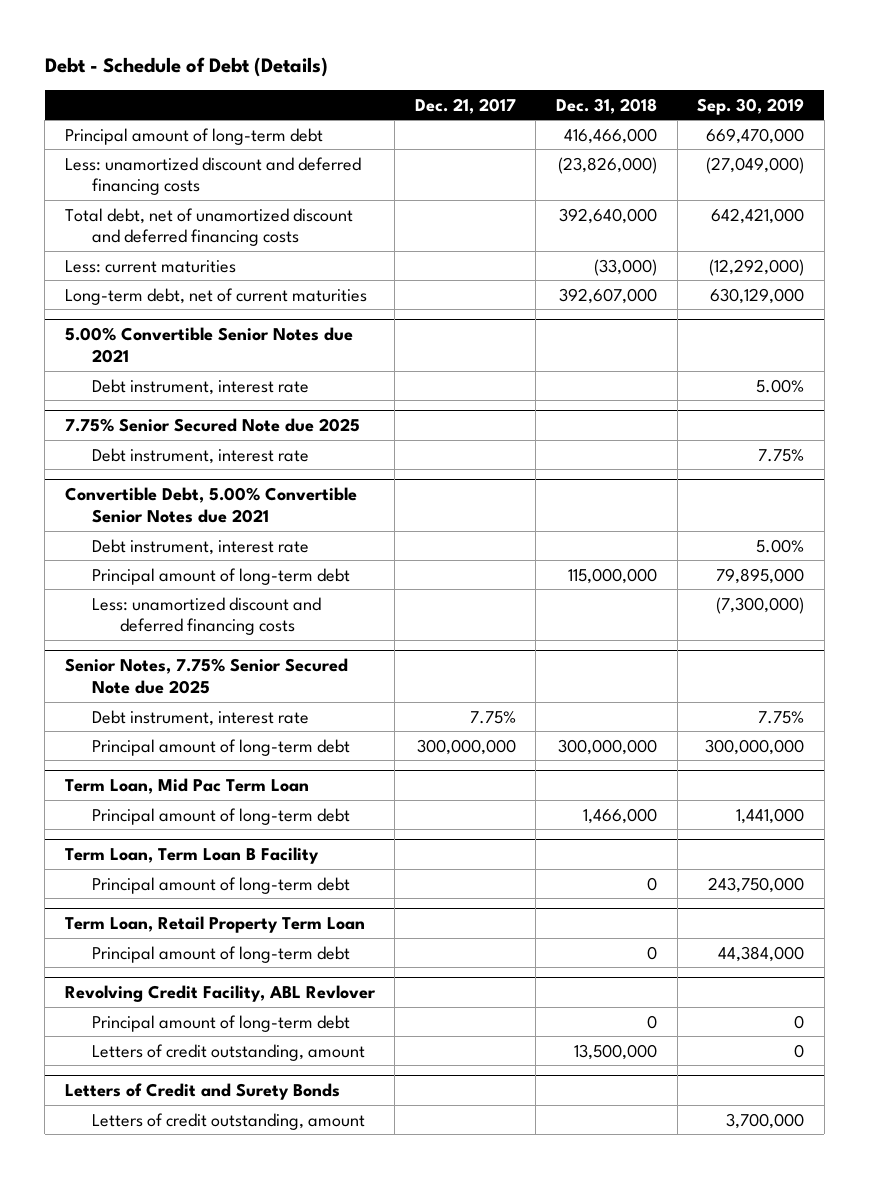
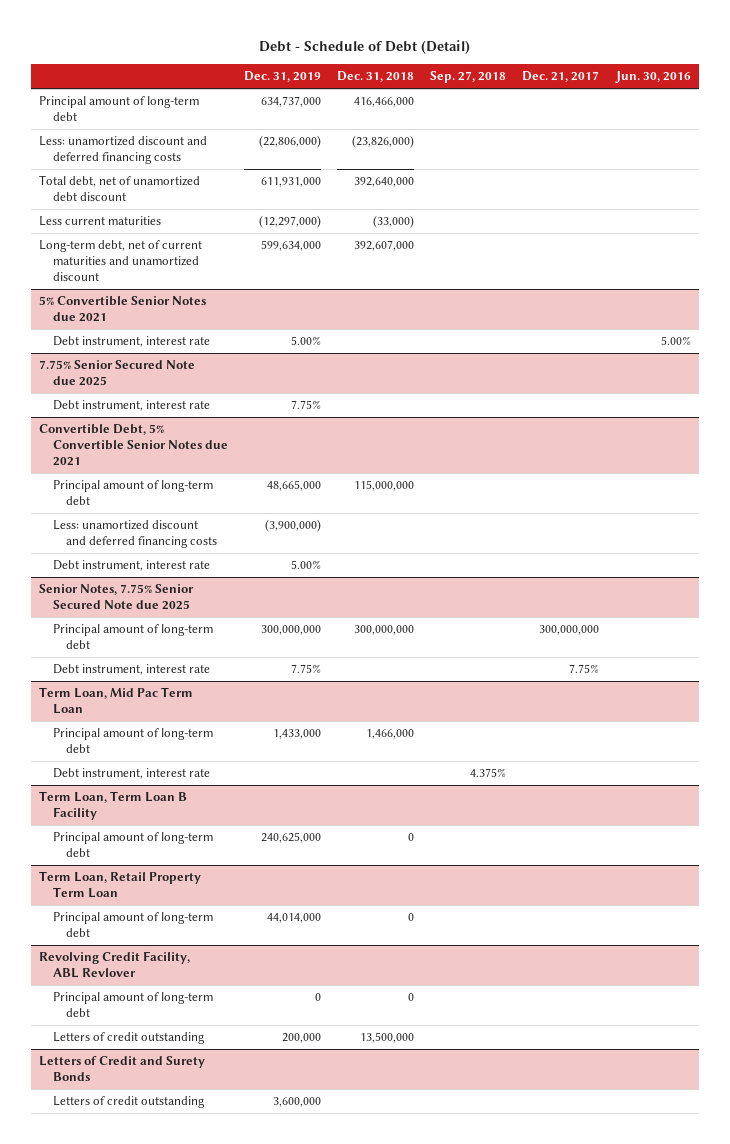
[44,57,328,78] Debt - Schedule of Debt (Details) -> [258,40,470,55] Debt - Schedule of Debt (Detail)
[697,97,805,115] Sep. 30, 2019 -> none
none -> [243,71,321,83] Dec. 31, 2019
none -> [430,71,507,84] Sep. 27, 2018
none -> [614,71,691,84] Jun. 30, 2016
[64,207,353,247] Total debt, net of unamortized discount and deferred financing costs -> [39,175,201,201] Total debt, net of unamortized debt discount
[64,259,236,273] Less: current maturities -> [39,216,162,227] Less current maturities
[64,287,367,305] Long-term debt, net of current maturities -> [39,240,203,281] Long-term debt, net of current maturities and unamortized discount
[64,327,353,363] 5.00% Convertible Senior Notes due 2021 -> [39,296,207,322] 5% Convertible Senior Notes due 2021
[92,538,310,555] Debt instrument, interest rate -> none
[64,487,357,523] Convertible Debt, 5.00% Convertible Senior Notes due 2021 -> [39,424,228,466] Convertible Debt, 5% Convertible Senior Notes due 2021
none -> [52,560,210,572] Debt instrument, interest rate
[92,709,310,726] Debt instrument, interest rate -> [52,664,210,676] Debt instrument, interest rate
none -> [52,768,210,780] Debt instrument, interest rate
[92,1043,366,1061] Letters of credit outstanding, amount -> [52,1032,205,1045] Letters of credit outstanding
[92,1112,366,1130] Letters of credit outstanding, amount -> [52,1096,205,1109] Letters of credit outstanding

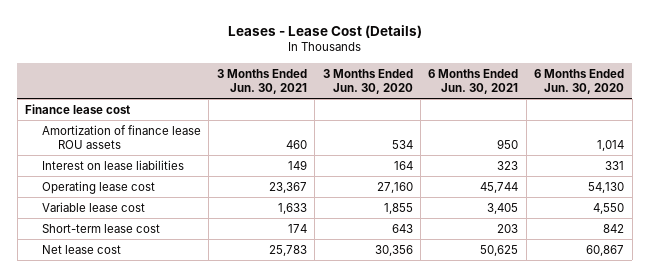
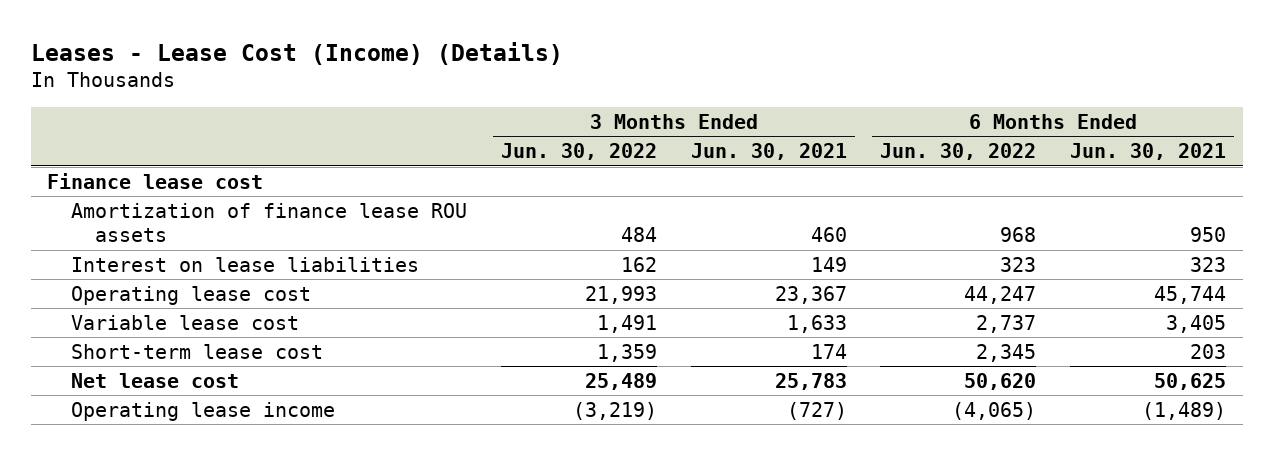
[227,24,422,38] Leases - Lease Cost (Details) -> [30,41,563,65] Leases - Lease Cost (Income) (Details)
[322,69,413,94] 3 Months Ended Jun. 30, 2020 -> none
[534,69,625,94] 6 Months Ended Jun. 30, 2020 -> none
none -> [500,143,657,161] Jun. 30, 2022
none -> [880,143,1037,161] Jun. 30, 2022
none -> [71,401,336,421] Operating lease income

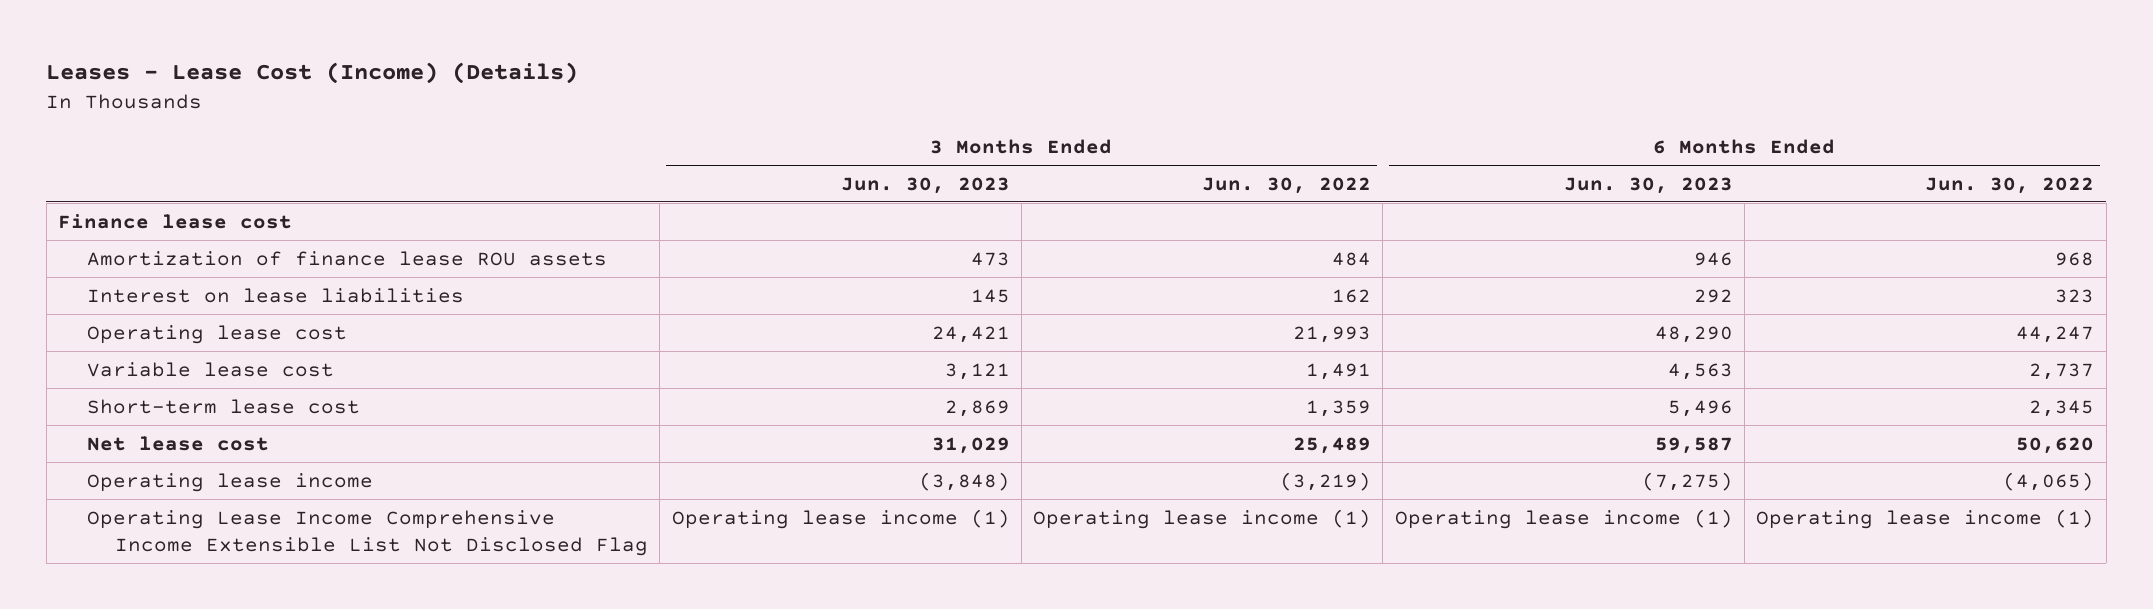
[690,143,847,161] Jun. 30, 2021 -> none
[1070,143,1227,161] Jun. 30, 2021 -> none
none -> [840,176,1010,194] Jun. 30, 2023
none -> [1563,176,1733,194] Jun. 30, 2023
none -> [86,509,649,556] Operating Lease Income Comprehensive Income Extensible List Not Disclosed Flag

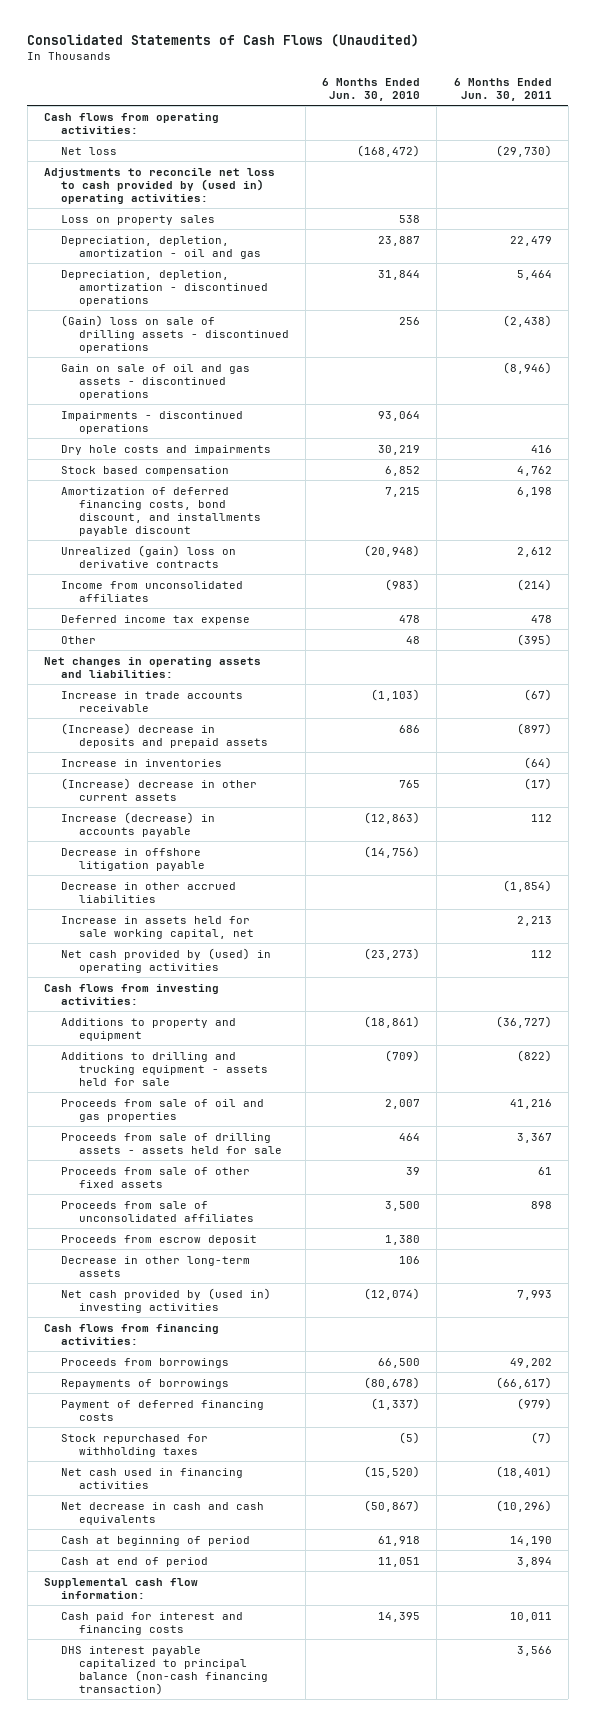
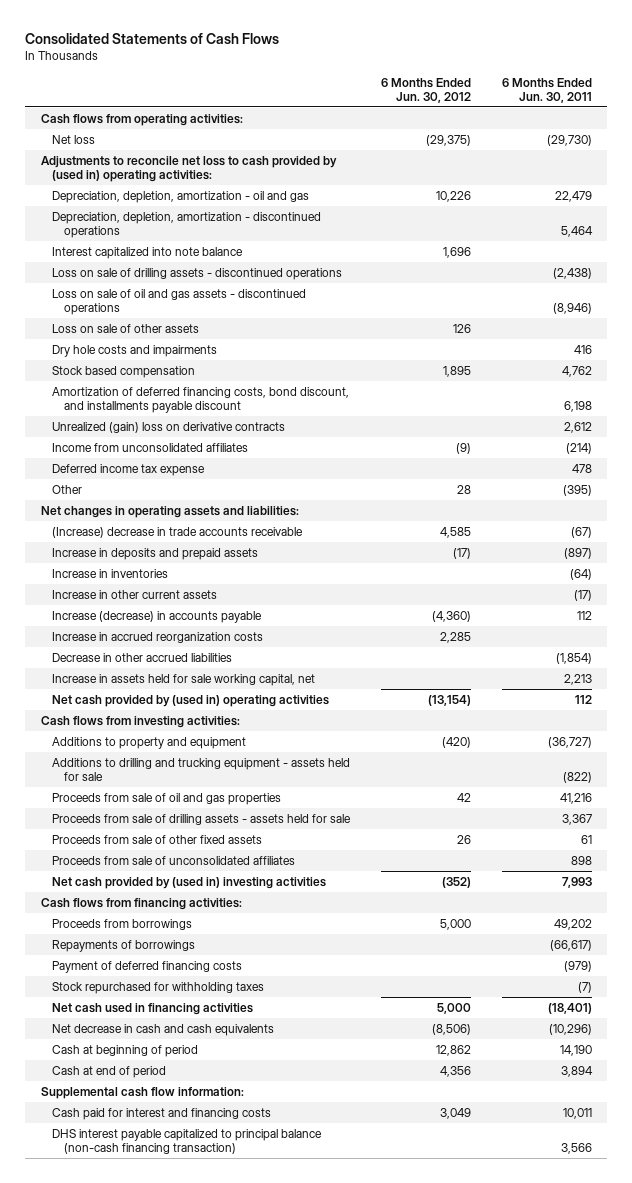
[27,33,420,47] Consolidated Statements of Cash Flows (Unaudited) -> [25,32,280,44] Consolidated Statements of Cash Flows
[322,77,421,101] 6 Months Ended Jun. 30, 2010 -> none
none -> [380,77,471,103] 6 Months Ended Jun. 30, 2012
[61,214,216,225] Loss on property sales -> none
[61,410,244,434] Impairments - discontinued operations -> none
none -> [52,246,244,259] Interest capitalized into note balance
[61,314,289,353] (Gain) loss on sale of drilling assets - discontinued operations -> [52,267,343,280] Loss on sale of drilling assets - discontinued operations
[61,363,251,400] Gain on sale of oil and gas assets - discontinued operations -> [52,288,307,315] Loss on sale of oil and gas assets - discontinued operations
none -> [52,323,200,333] Loss on sale of other assets
[61,690,244,712] Increase in trade accounts receivable -> [52,526,304,538] (Increase) decrease in trade accounts receivable
[61,722,268,748] (Increase) decrease in deposits and prepaid assets -> [52,547,259,560] Increase in deposits and prepaid assets
[61,777,258,801] (Increase) decrease in other current assets -> [52,589,218,599] Increase in other current assets
[61,847,205,871] Decrease in offshore litigation payable -> none
none -> [52,631,264,643] Increase in accrued reorganization costs
[61,947,272,973] Net cash provided by (used) in operating activities -> [52,694,330,707] Net cash provided by (used in) operating activities
[61,1234,258,1245] Proceeds from escrow deposit -> none
[61,1255,251,1277] Decrease in other long-term assets -> none

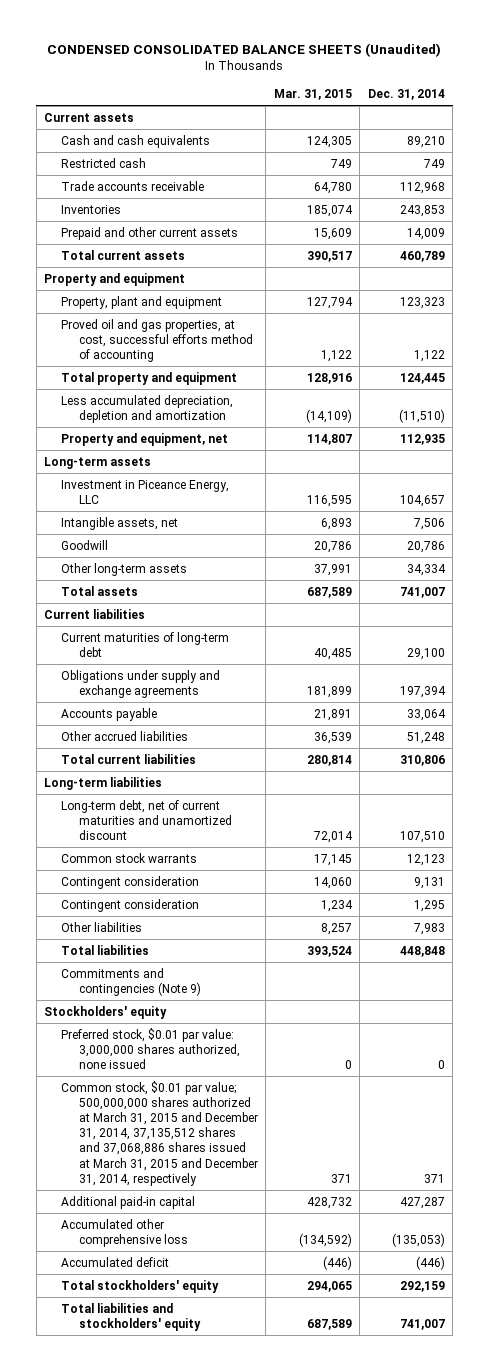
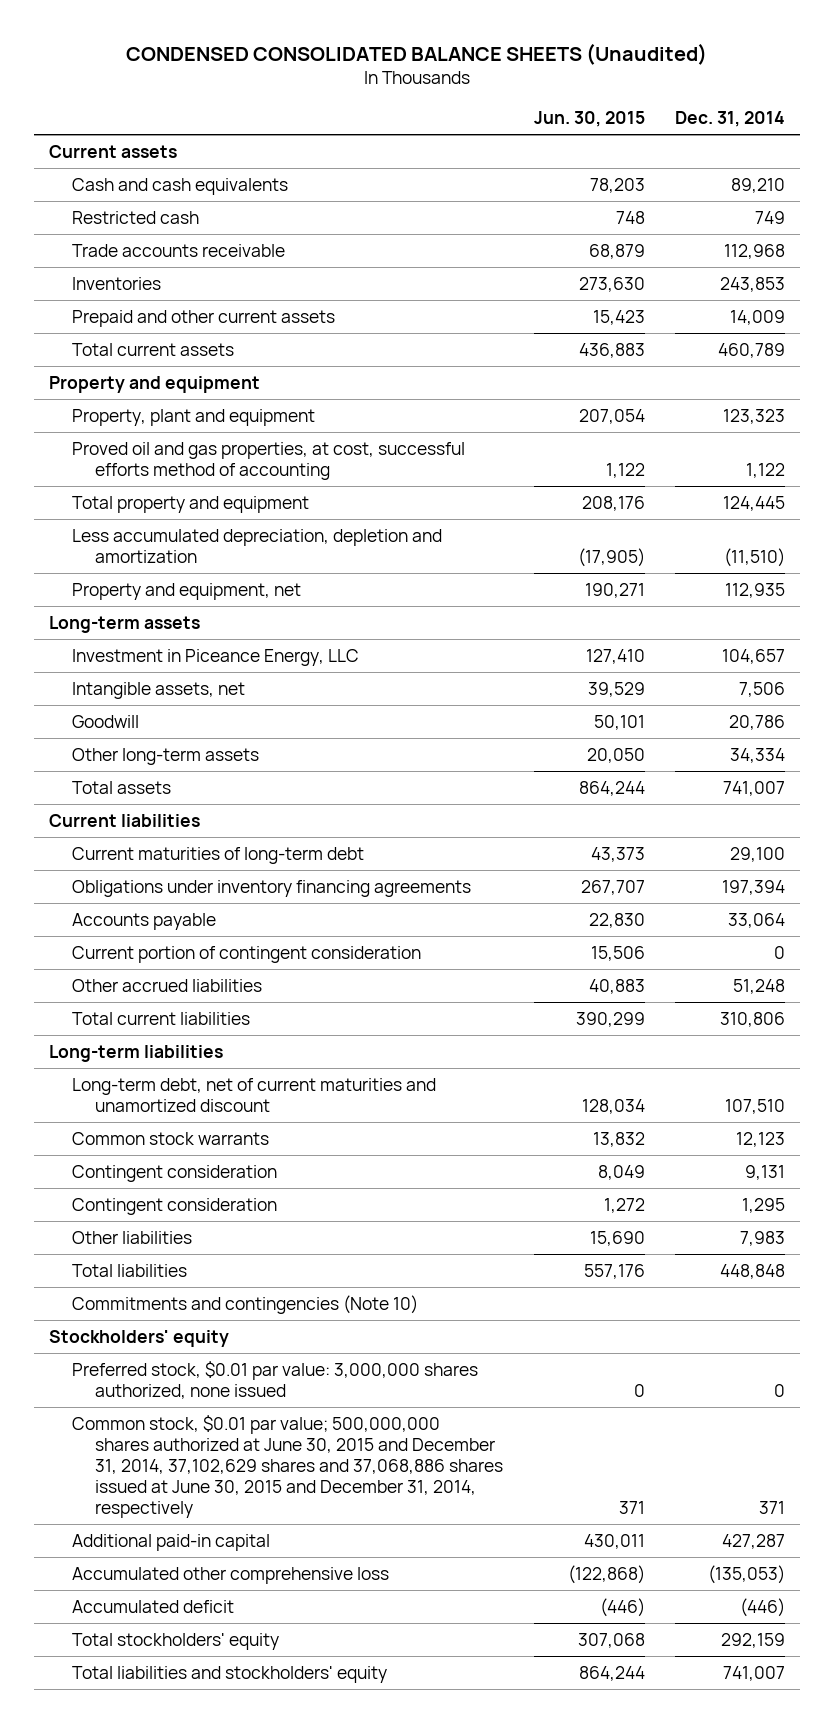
[273,88,352,100] Mar. 31, 2015 -> none
none -> [533,111,645,128] Jun. 30, 2015
[61,669,221,698] Obligations under supply and exchange agreements -> [72,879,472,897] Obligations under inventory financing agreements
none -> [72,945,422,963] Current portion of contingent consideration
[61,967,201,996] Commitments and contingencies (Note 9) -> [72,1294,419,1314] Commitments and contingencies (Note 10)
[61,1080,258,1186] Common stock, $0.01 par value; 500,000,000 shares authorized at March 31, 2015 and December 31, 2014, 37,135,512 shares and 37,068,886 shares issued at March 31, 2015 and December 31, 2014, respectively -> [72,1414,504,1518] Common stock, $0.01 par value; 500,000,000 shares authorized at June 30, 2015 and December 31, 2014, 37,102,629 shares and 37,068,886 shares issued at June 30, 2015 and December 31, 2014, respectively

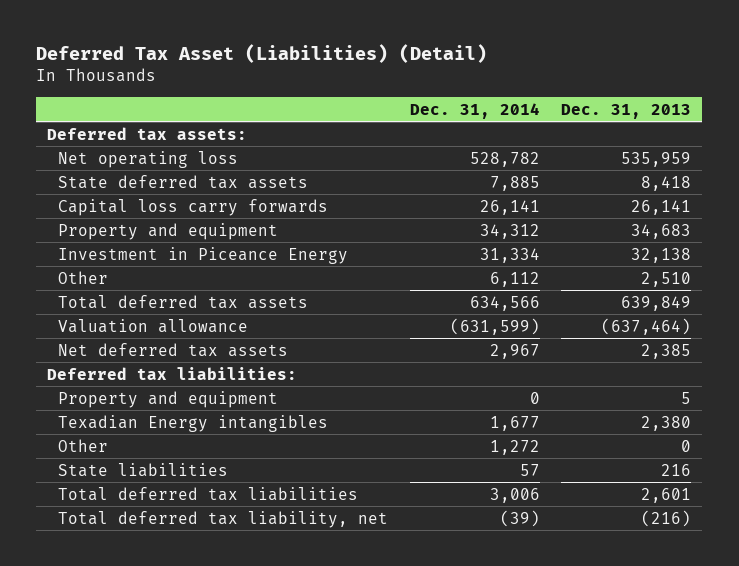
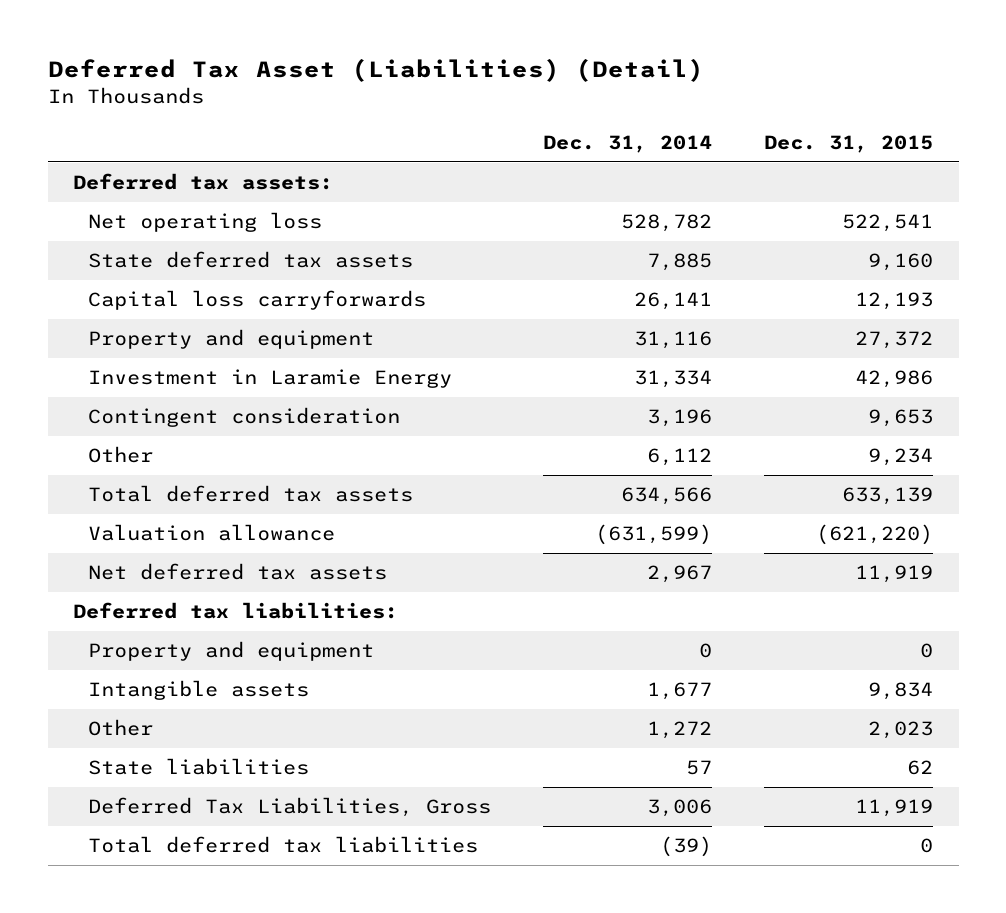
[561,103,692,119] Dec. 31, 2013 -> none
none -> [763,134,933,153] Dec. 31, 2015
[58,198,329,216] Capital loss carry forwards -> [88,290,427,311] Capital loss carryforwards
[479,223,540,239] 34,312 -> [633,331,712,350] 31,116
[58,246,349,264] Investment in Piceance Energy -> [88,369,453,389] Investment in Laramie Energy
none -> [88,407,401,428] Contingent consideration
[58,414,329,432] Texadian Energy intangibles -> [88,680,310,701] Intangible assets
[58,510,389,528] Total deferred tax liability, net -> none
none -> [88,797,492,818] Deferred Tax Liabilities, Gross
[489,487,540,503] 3,006 -> [659,836,712,858] (39)

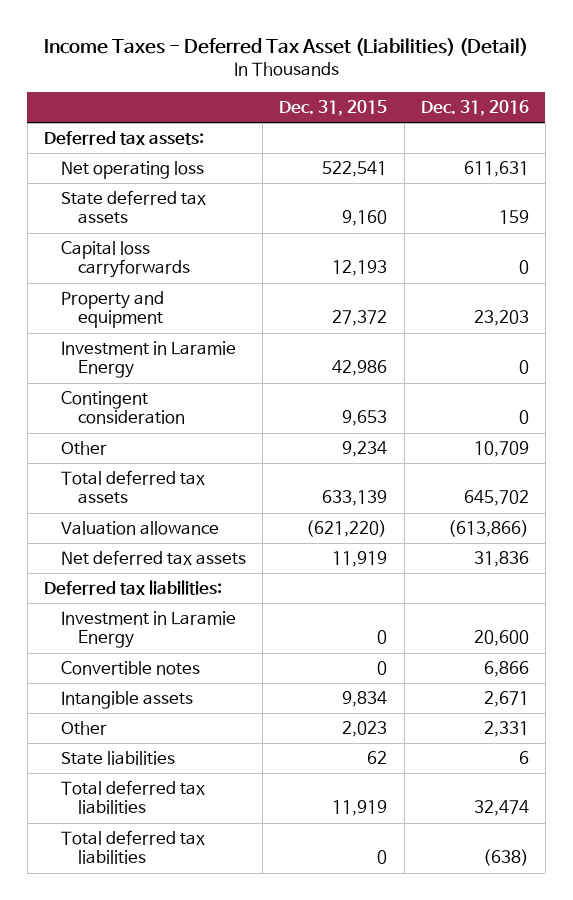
[47,58,704,83] Deferred Tax Asset (Liabilities) (Detail) -> [44,37,529,56] Income Taxes - Deferred Tax Asset (Liabilities) (Detail)
[542,134,712,153] Dec. 31, 2014 -> none
none -> [420,100,529,117] Dec. 31, 2016
[88,641,375,662] Property and equipment -> none
none -> [61,611,237,649] Investment in Laramie Energy
none -> [61,661,201,676] Convertible notes
[88,797,492,818] Deferred Tax Liabilities, Gross -> [61,780,206,815] Total deferred tax liabilities

